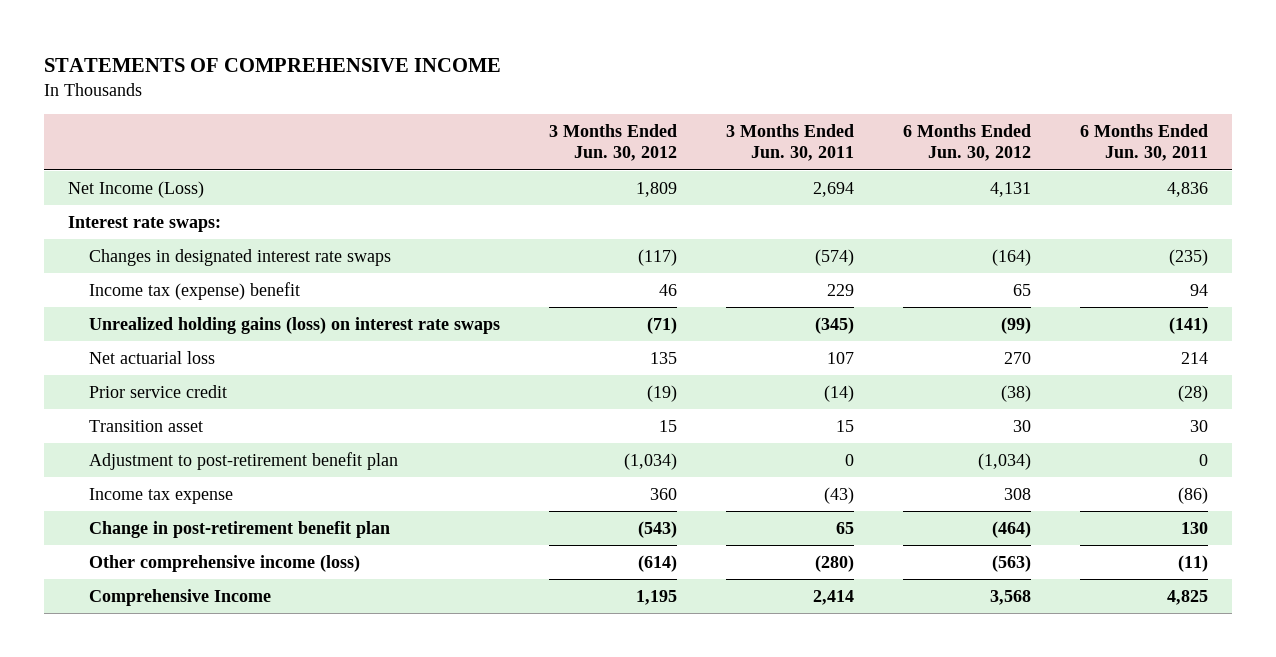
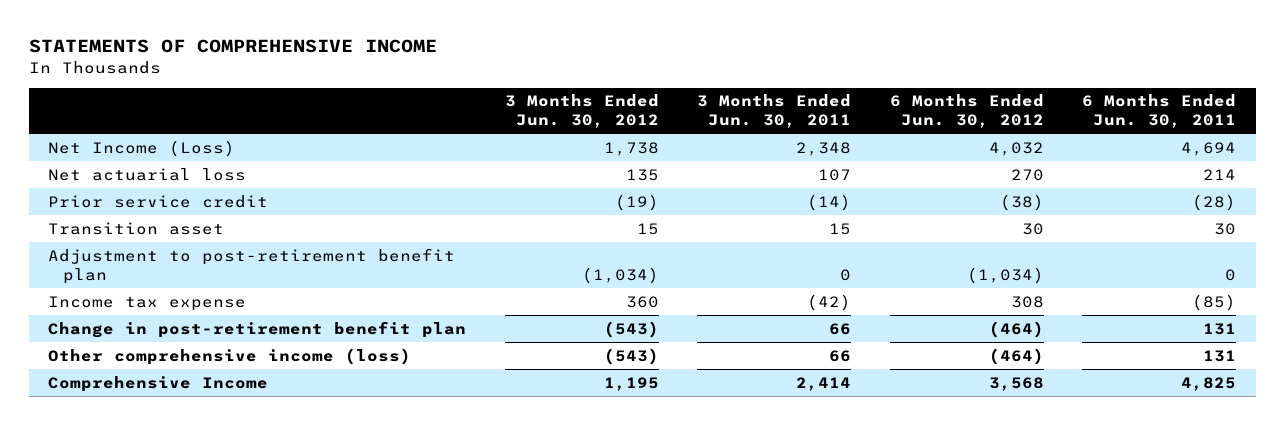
[68,215,222,232] Interest rate swaps: -> none
[88,248,391,266] Changes in designated interest rate swaps -> none
[88,281,300,300] Income tax (expense) benefit -> none
[88,316,500,334] Unrealized holding gains (loss) on interest rate swaps -> none
[635,181,677,197] 1,809 -> [603,141,659,156] 1,738
[812,181,854,197] 2,694 -> [796,141,852,156] 2,348
[989,181,1031,197] 4,131 -> [988,141,1044,156] 4,032
[1166,181,1208,197] 4,836 -> [1181,141,1237,156] 4,694
[823,486,854,504] (43) -> [807,293,852,311] (42)
[1177,486,1208,504] (86) -> [1192,293,1237,311] (85)
[835,521,854,534] 65 -> [829,322,852,335] 66
[1180,521,1208,534] 130 -> [1203,322,1237,335] 131
[637,554,677,572] (614) -> [603,347,659,365] (543)
[814,554,854,572] (280) -> [829,349,852,362] 66
[991,554,1031,572] (563) -> [988,347,1044,365] (464)
[1177,554,1208,572] (11) -> [1203,349,1237,362] 131

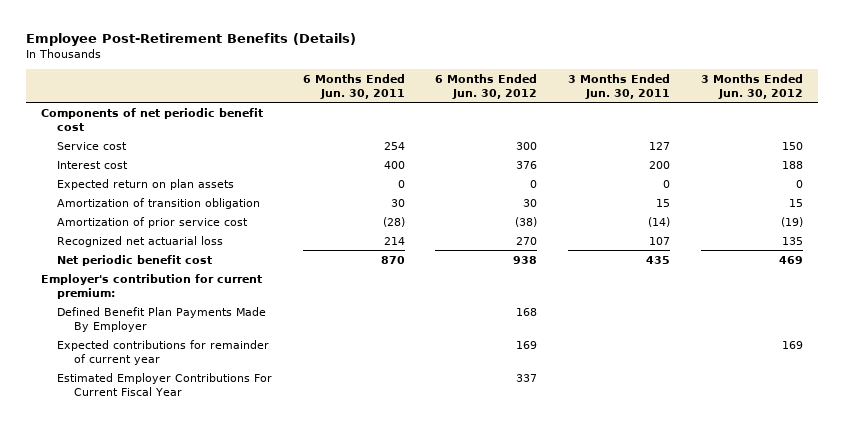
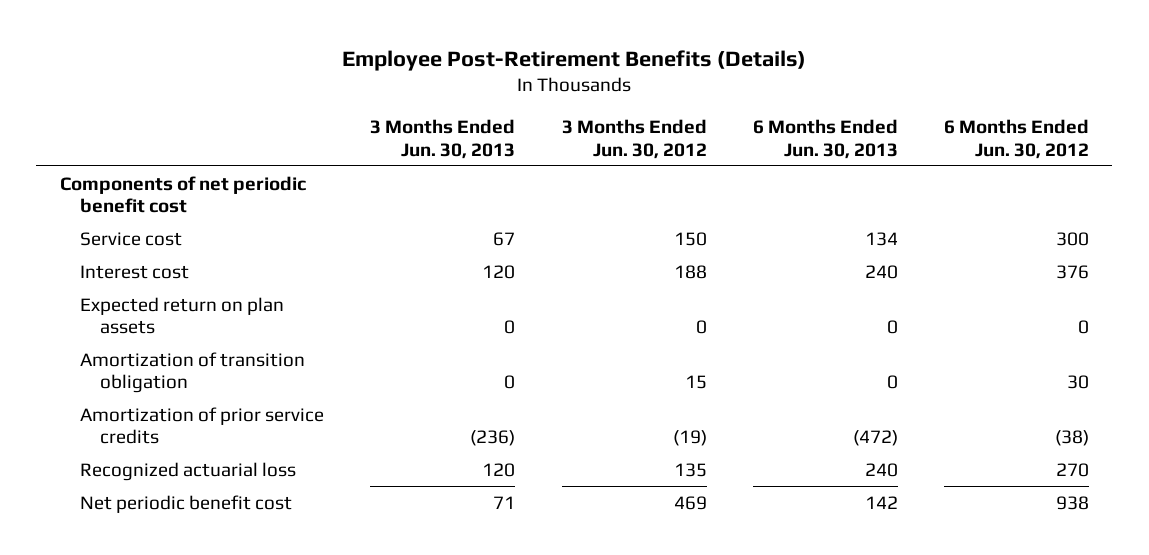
[302,73,405,99] 6 Months Ended Jun. 30, 2011 -> none
[568,73,671,99] 3 Months Ended Jun. 30, 2011 -> none
none -> [370,118,516,159] 3 Months Ended Jun. 30, 2013
none -> [752,118,898,159] 6 Months Ended Jun. 30, 2013
[57,216,249,228] Amortization of prior service cost -> [79,406,324,445] Amortization of prior service credits
[57,235,224,247] Recognized net actuarial loss -> [79,461,296,481] Recognized actuarial loss
[40,273,262,299] Employer's contribution for current premium: -> none
[57,306,267,332] Defined Benefit Plan Payments Made By Employer -> none
[57,339,270,365] Expected contributions for remainder of current year -> none
[57,372,273,396] Estimated Employer Contributions For Current Fiscal Year -> none

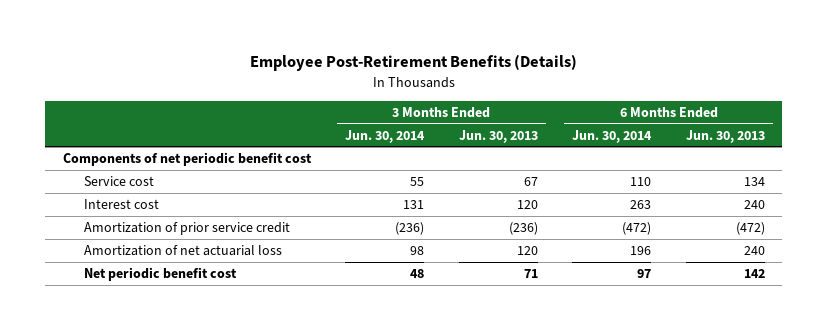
[561,118,707,159] 3 Months Ended Jun. 30, 2012 -> none
[944,118,1090,159] 6 Months Ended Jun. 30, 2012 -> none
none -> [345,129,426,143] Jun. 30, 2014
none -> [572,129,653,143] Jun. 30, 2014
[79,296,284,335] Expected return on plan assets -> none
[79,351,305,394] Amortization of transition obligation -> none
[79,406,324,445] Amortization of prior service credits -> [83,222,290,236] Amortization of prior service credit
[79,461,296,481] Recognized actuarial loss -> [83,245,282,257] Amortization of net actuarial loss

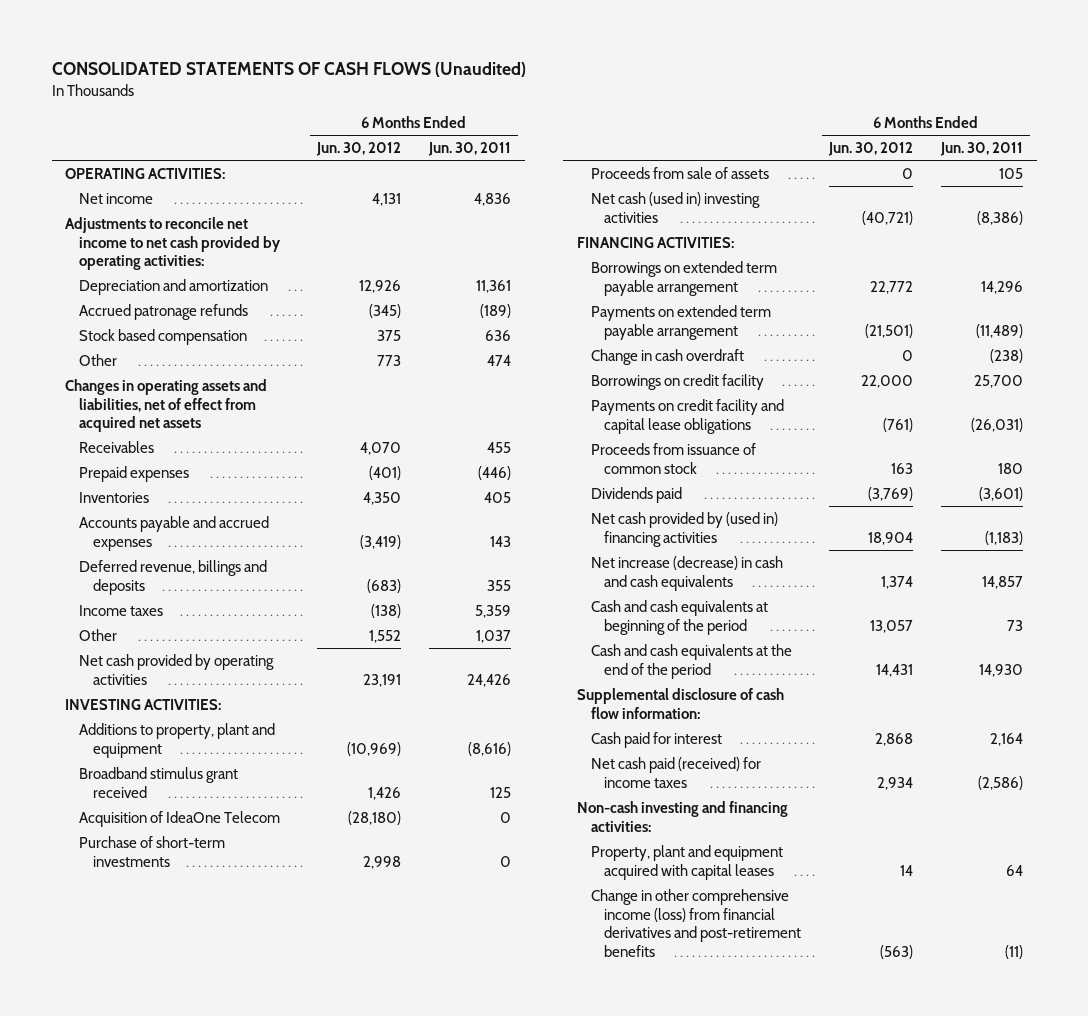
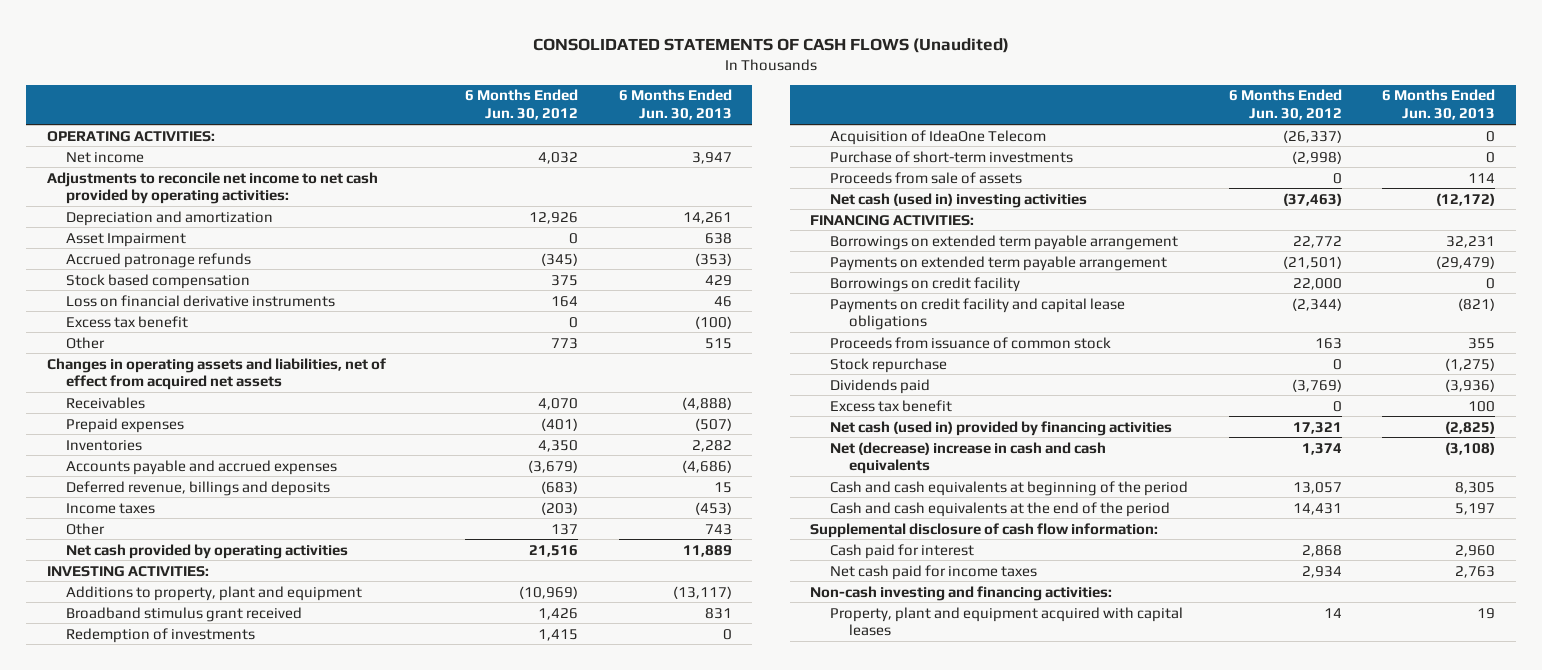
[428,142,512,157] Jun. 30, 2011 -> none
none -> [618,89,732,121] 6 Months Ended Jun. 30, 2013
[372,192,402,206] 4,131 -> [538,151,579,164] 4,032
none -> [66,232,187,247] Asset Impairment
none -> [66,294,336,307] Loss on financial derivative instruments
none -> [66,315,189,328] Excess tax benefit
[360,534,402,549] (3,419) -> [528,459,579,473] (3,679)
[371,603,402,618] (138) -> [541,501,579,515] (203)
[369,629,402,643] 1,552 -> [551,523,579,535] 137
[363,673,402,687] 23,191 -> [529,544,579,557] 21,516
none -> [66,627,256,643] Redemption of investments
[348,810,402,825] (28,180) -> [1282,129,1342,143] (26,337)
[363,855,402,869] 2,998 -> [1291,150,1342,164] (2,998)
[862,210,914,225] (40,721) -> [1282,192,1342,206] (37,463)
[590,348,744,365] Change in cash overdraft -> none
[883,417,914,432] (761) -> [1291,297,1342,311] (2,344)
none -> [829,357,947,373] Stock repurchase
none -> [829,399,952,412] Excess tax benefit
[590,511,778,547] Net cash provided by (used in) financing activities -> [829,420,1172,436] Net cash (used in) provided by financing activities
[868,531,914,545] 18,904 -> [1292,421,1342,434] 17,321
[590,555,783,591] Net increase (decrease) in cash and cash equivalents -> [829,441,1106,475] Net (decrease) increase in cash and cash equivalents
[590,756,761,788] Net cash paid (received) for income taxes -> [829,564,1037,580] Net cash paid for income taxes
[590,888,802,958] Change in other comprehensive income (loss) from financial derivatives and post-retirement benefits -> none

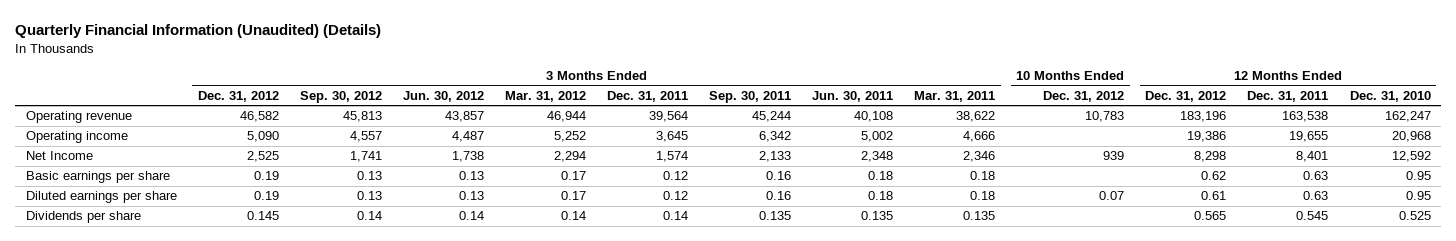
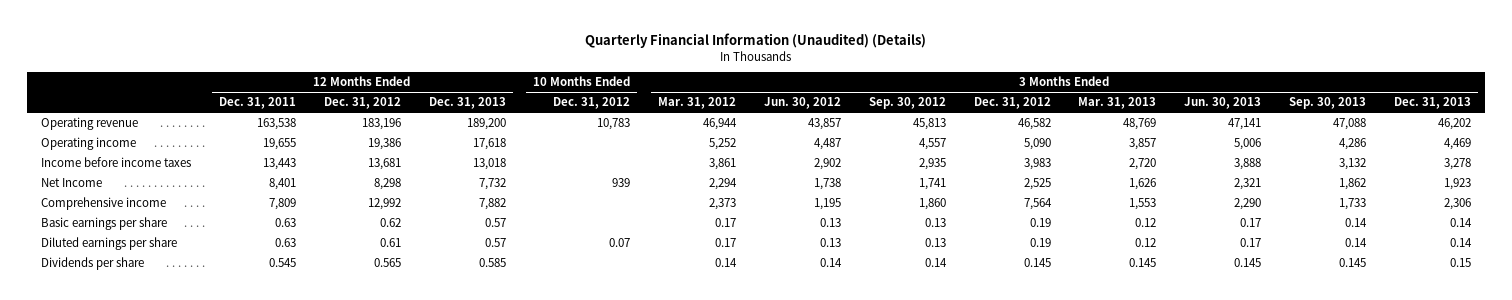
[607,90,689,102] Dec. 31, 2011 -> none
[709,90,792,103] Sep. 30, 2011 -> none
[812,90,894,102] Jun. 30, 2011 -> none
[914,90,996,102] Mar. 31, 2011 -> none
[1349,90,1431,102] Dec. 31, 2010 -> none
none -> [428,97,506,110] Dec. 31, 2013
none -> [1078,97,1157,110] Mar. 31, 2013
none -> [1184,97,1262,110] Jun. 30, 2013
none -> [1288,97,1366,110] Sep. 30, 2013
none -> [1393,97,1471,110] Dec. 31, 2013
none -> [41,157,192,168] Income before income taxes
none -> [41,197,167,211] Comprehensive income

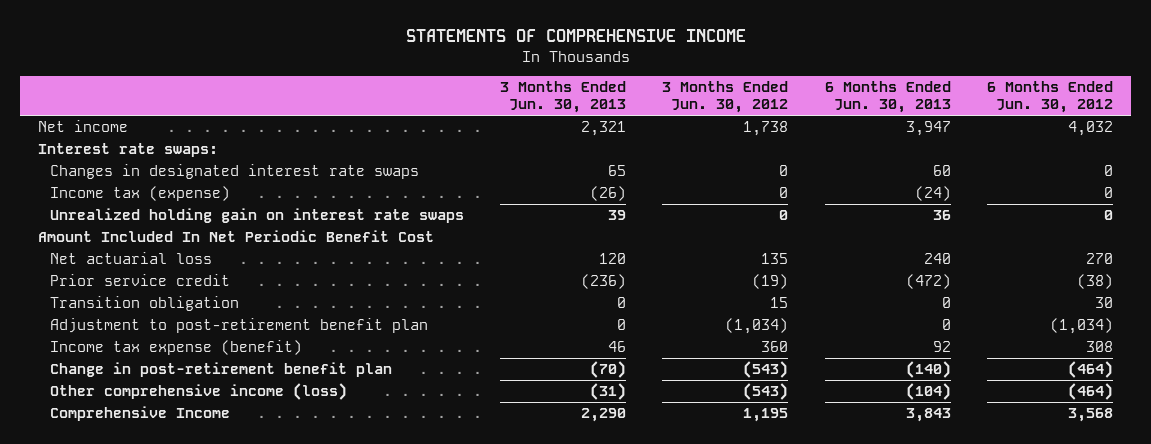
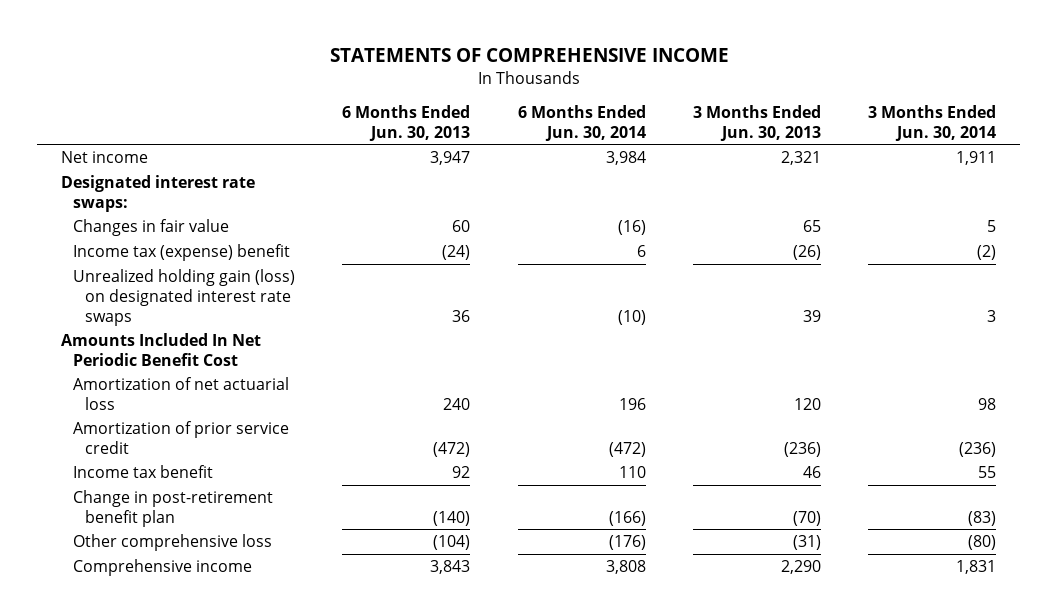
[662,81,789,114] 3 Months Ended Jun. 30, 2012 -> none
[987,81,1114,114] 6 Months Ended Jun. 30, 2012 -> none
none -> [517,104,646,141] 6 Months Ended Jun. 30, 2014
none -> [868,104,997,141] 3 Months Ended Jun. 30, 2014
[49,296,239,312] Transition obligation -> none
[49,318,428,334] Adjustment to post-retirement benefit plan -> none
[38,143,219,158] Interest rate swaps: -> [60,174,255,212] Designated interest rate swaps:
[49,164,419,180] Changes in designated interest rate swaps -> [72,218,229,236] Changes in fair value
[49,186,230,202] Income tax (expense) -> [72,243,290,261] Income tax (expense) benefit
[49,208,464,224] Unrealized holding gain on interest rate swaps -> [72,268,295,326] Unrealized holding gain (loss) on designated interest rate swaps
[38,230,435,243] Amount Included In Net Periodic Benefit Cost -> [60,332,261,366] Amounts Included In Net Periodic Benefit Cost
[49,252,212,265] Net actuarial loss -> [72,376,289,410] Amortization of net actuarial loss
[49,274,230,287] Prior service credit -> [72,420,289,454] Amortization of prior service credit
[49,340,302,356] Income tax expense (benefit) -> [72,464,213,478] Income tax benefit
[49,383,347,401] Other comprehensive income (loss) -> [72,533,272,551] Other comprehensive loss
[49,406,230,422] Comprehensive Income -> [72,558,252,576] Comprehensive income

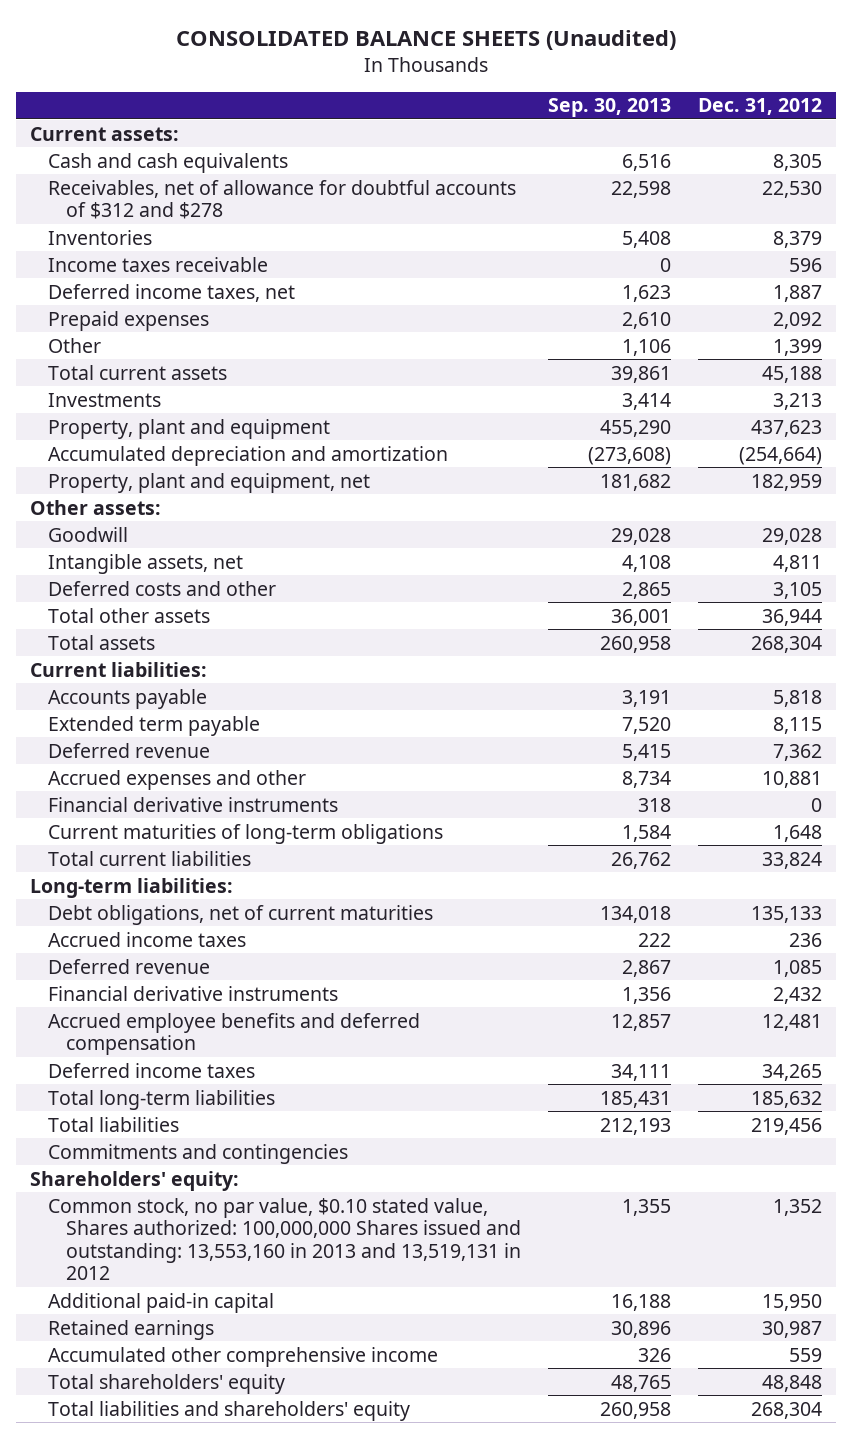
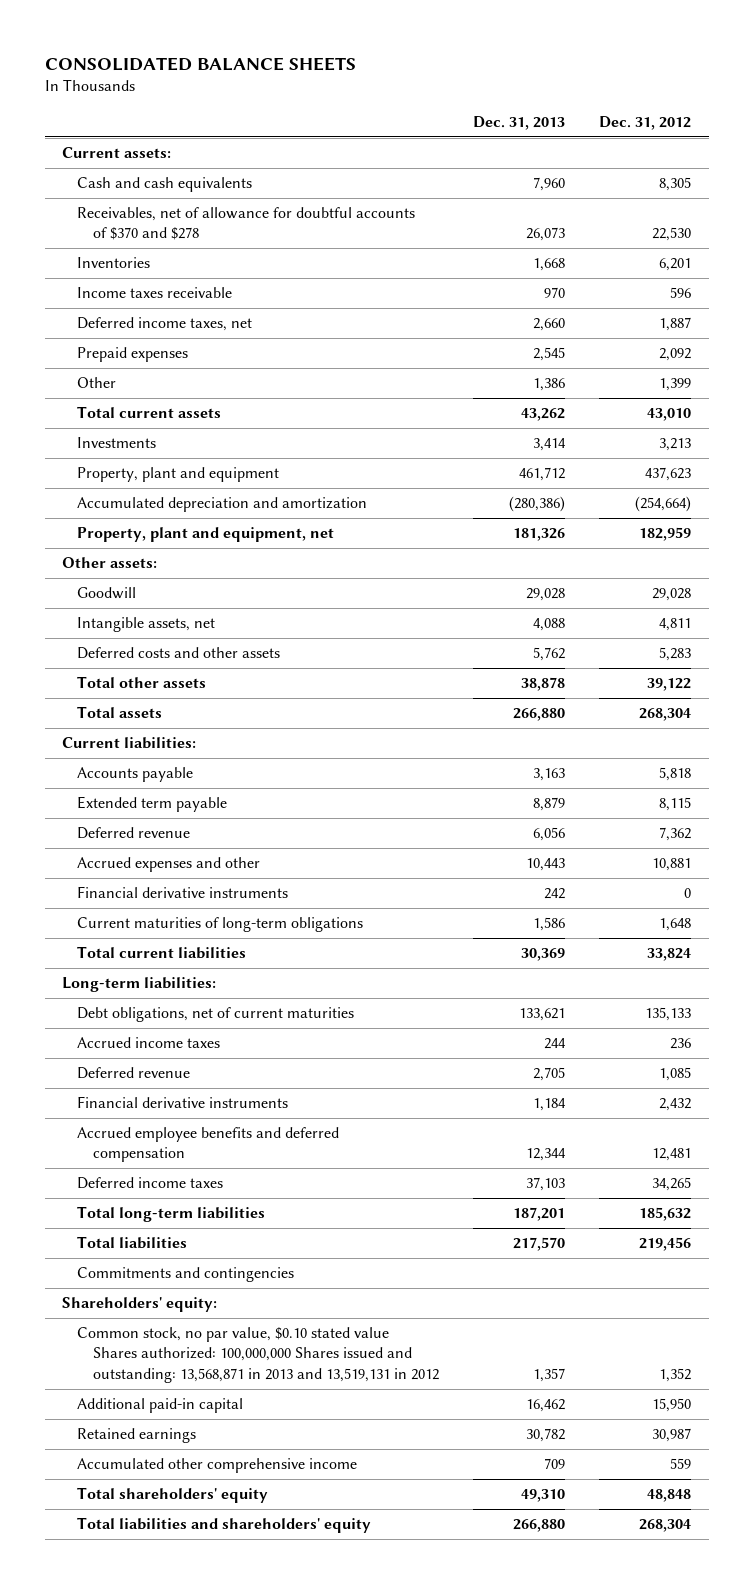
[175,30,676,51] CONSOLIDATED BALANCE SHEETS (Unaudited) -> [44,56,356,71] CONSOLIDATED BALANCE SHEETS
[548,98,672,118] Sep. 30, 2013 -> none
none -> [472,116,565,131] Dec. 31, 2013
[47,179,516,220] Receivables, net of allowance for doubtful accounts of $312 and $278 -> [77,207,416,241] Receivables, net of allowance for doubtful accounts of $370 and $278
[773,230,823,248] 8,379 -> [659,258,692,272] 6,201
[762,365,823,383] 45,188 -> [647,408,692,422] 43,010
[47,580,276,596] Deferred costs and other -> [77,647,281,660] Deferred costs and other assets
[773,581,823,599] 3,105 -> [659,647,692,662] 5,283
[762,608,823,626] 36,944 -> [647,678,692,692] 39,122
[47,1197,522,1281] Common stock, no par value, $0.10 stated value, Shares authorized: 100,000,000 Shares issued and outstanding: 13,553,160 in 2013 and 13,519,131 in 2012 -> [77,1327,439,1383] Common stock, no par value, $0.10 stated value Shares authorized: 100,000,000 Shares issued and outstanding: 13,568,871 in 2013 and 13,519,131 in 2012

